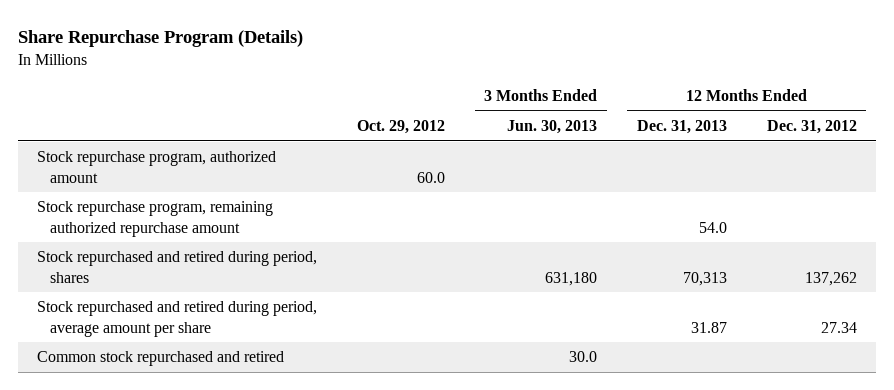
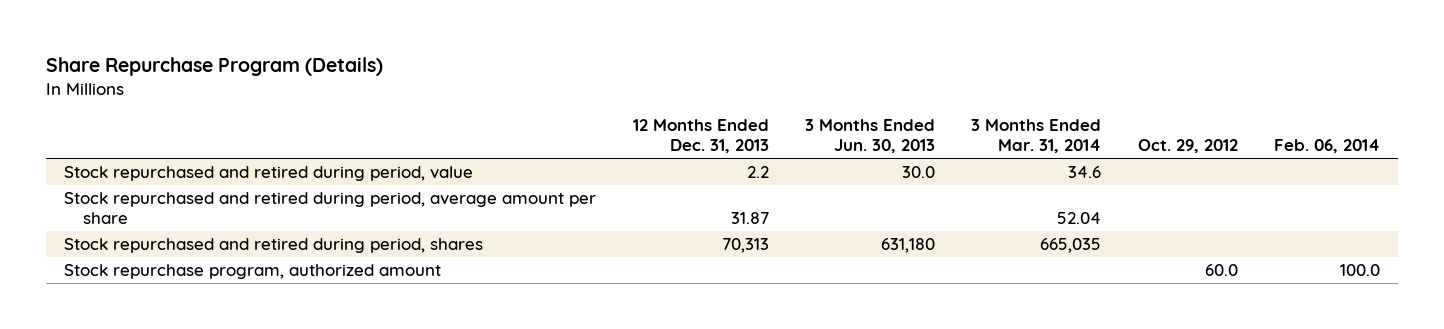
[766,119,857,134] Dec. 31, 2012 -> none
none -> [971,118,1102,153] 3 Months Ended Mar. 31, 2014
none -> [1273,138,1380,153] Feb. 06, 2014
[37,201,274,237] Stock repurchase program, remaining authorized repurchase amount -> none
none -> [64,166,474,182] Stock repurchased and retired during period, value
[37,351,285,367] Common stock repurchased and retired -> none
[37,251,318,283] Stock repurchased and retired during period, shares -> [64,238,484,254] Stock repurchased and retired during period, shares
[37,151,277,183] Stock repurchase program, authorized amount -> [64,264,442,280] Stock repurchase program, authorized amount

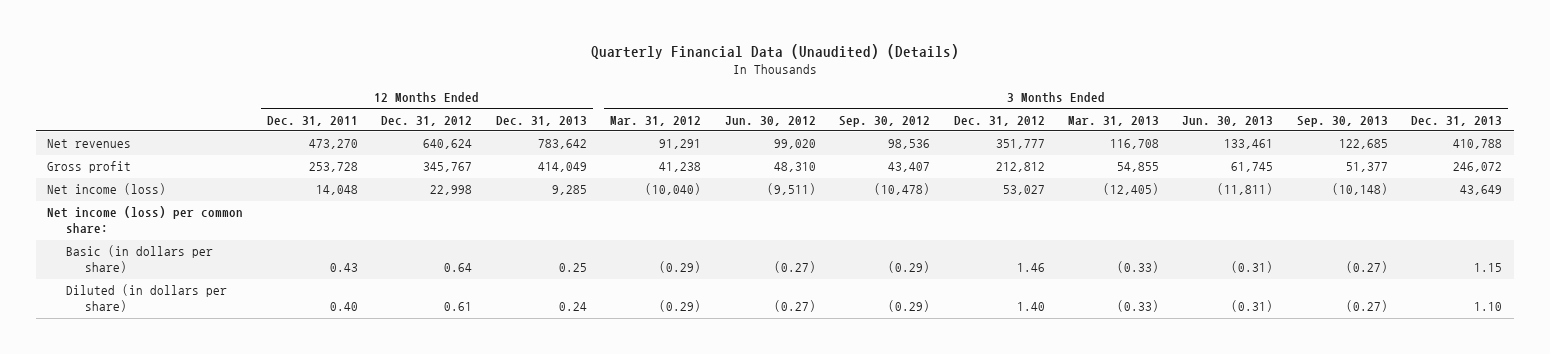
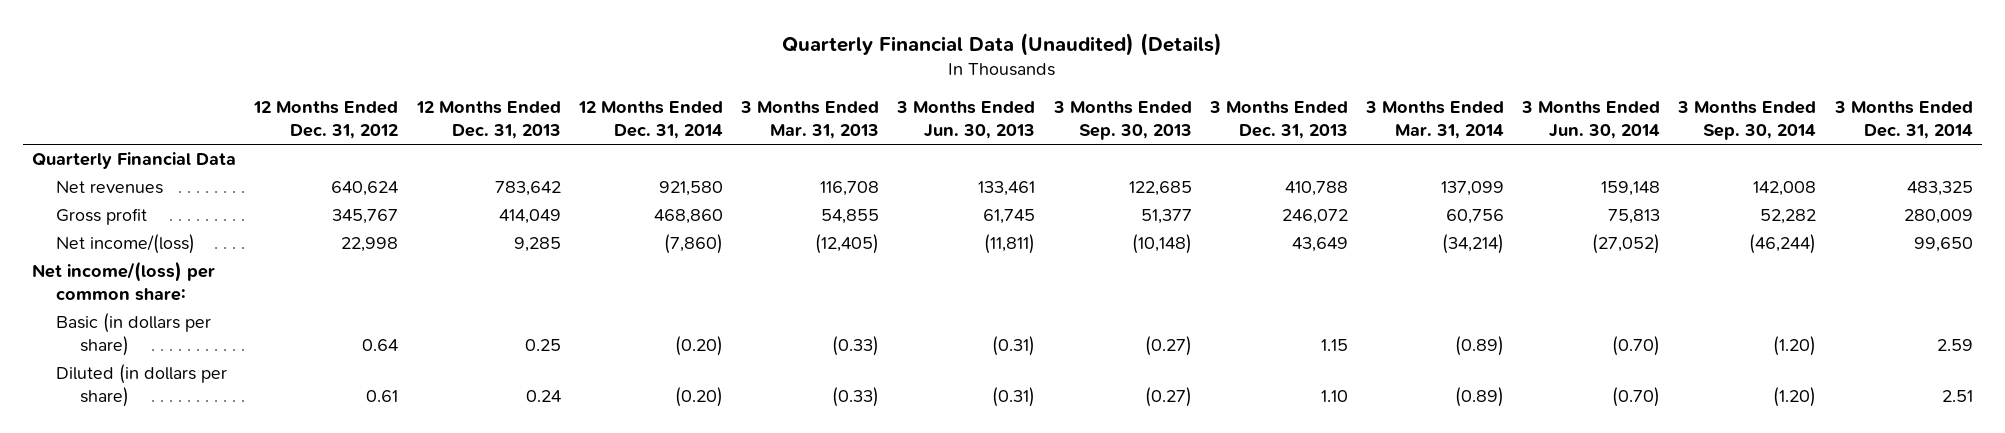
[266,115,358,126] Dec. 31, 2011 -> none
[610,115,702,126] Mar. 31, 2012 -> none
[724,115,816,126] Jun. 30, 2012 -> none
[839,115,931,127] Sep. 30, 2012 -> none
[953,115,1045,126] Dec. 31, 2012 -> none
none -> [577,101,723,140] 12 Months Ended Dec. 31, 2014
none -> [1364,101,1504,140] 3 Months Ended Mar. 31, 2014
none -> [1521,101,1661,140] 3 Months Ended Jun. 30, 2014
none -> [1677,101,1817,141] 3 Months Ended Sep. 30, 2014
none -> [1833,101,1973,140] 3 Months Ended Dec. 31, 2014
none -> [32,152,237,170] Quarterly Financial Data
[47,183,167,196] Net income (loss) -> [56,234,196,255] Net income/(loss)
[47,206,244,234] Net income (loss) per common share: -> [32,261,216,302] Net income/(loss) per common share:

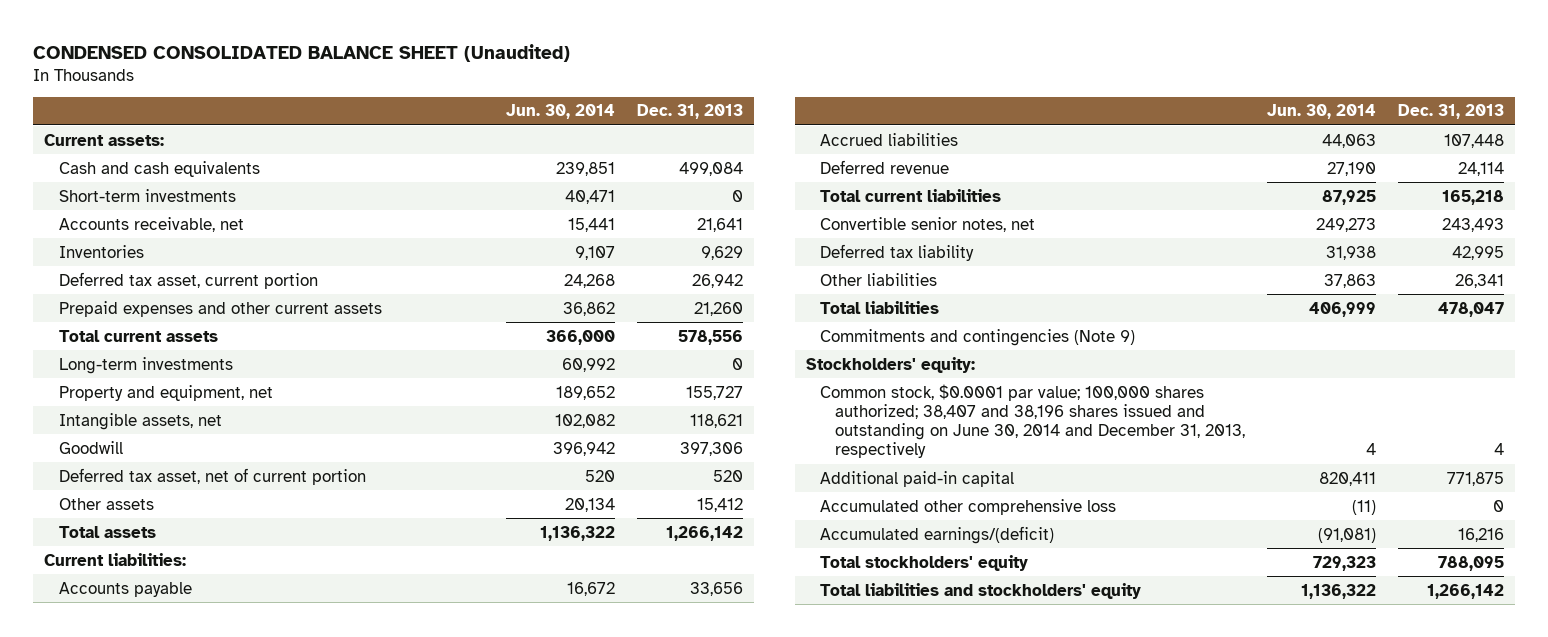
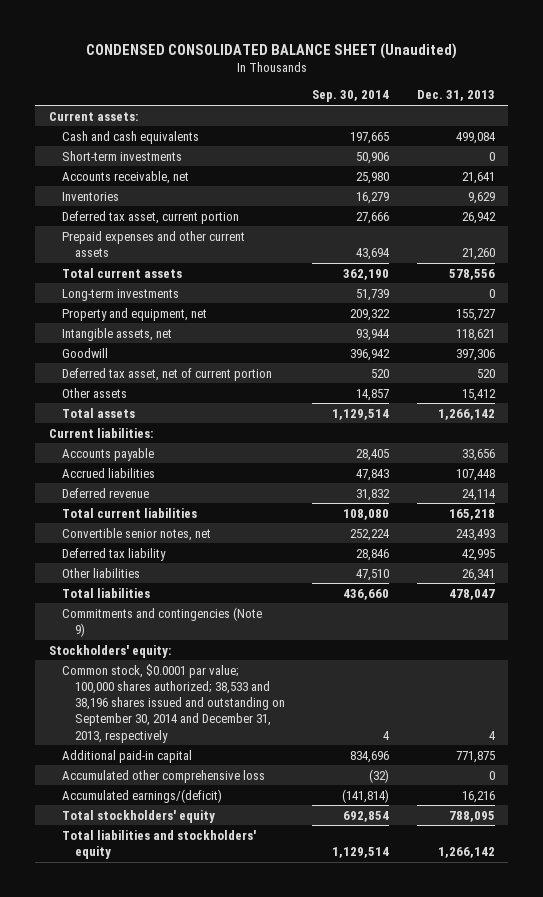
[505,104,615,120] Jun. 30, 2014 -> none
none -> [312,90,390,103] Sep. 30, 2014
[820,383,1245,459] Common stock, $0.0001 par value; 100,000 shares authorized; 38,407 and 38,196 shares issued and outstanding on June 30, 2014 and December 31, 2013, respectively -> [61,663,286,743] Common stock, $0.0001 par value; 100,000 shares authorized; 38,533 and 38,196 shares issued and outstanding on September 30, 2014 and December 31, 2013, respectively

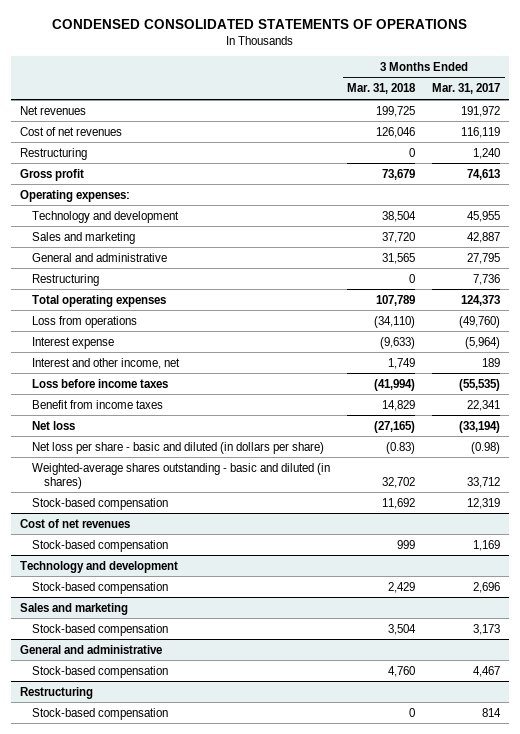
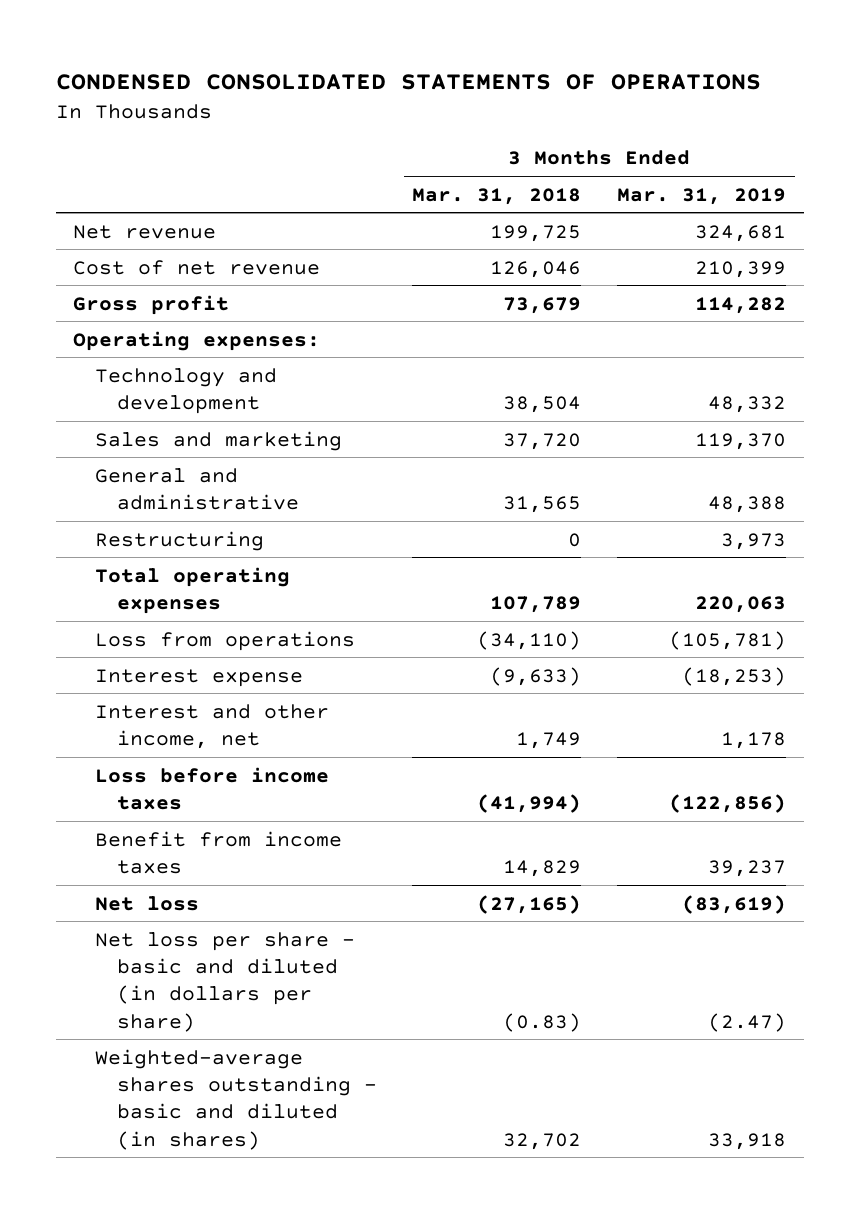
[432,83,501,95] Mar. 31, 2017 -> none
none -> [616,187,786,205] Mar. 31, 2019
[19,147,87,160] Restructuring -> none
[19,105,86,115] Net revenues -> [73,224,217,239] Net revenue
[19,126,122,136] Cost of net revenues -> [73,259,321,275] Cost of net revenue
[31,497,168,510] Stock-based compensation -> none
[19,518,130,528] Cost of net revenues -> none
[31,539,168,552] Stock-based compensation -> none
[19,560,178,573] Technology and development -> none
[31,581,168,594] Stock-based compensation -> none
[19,602,128,615] Sales and marketing -> none
[31,623,168,636] Stock-based compensation -> none
[19,644,162,654] General and administrative -> none
[31,665,168,678] Stock-based compensation -> none
[19,686,93,699] Restructuring -> none
[31,707,168,720] Stock-based compensation -> none

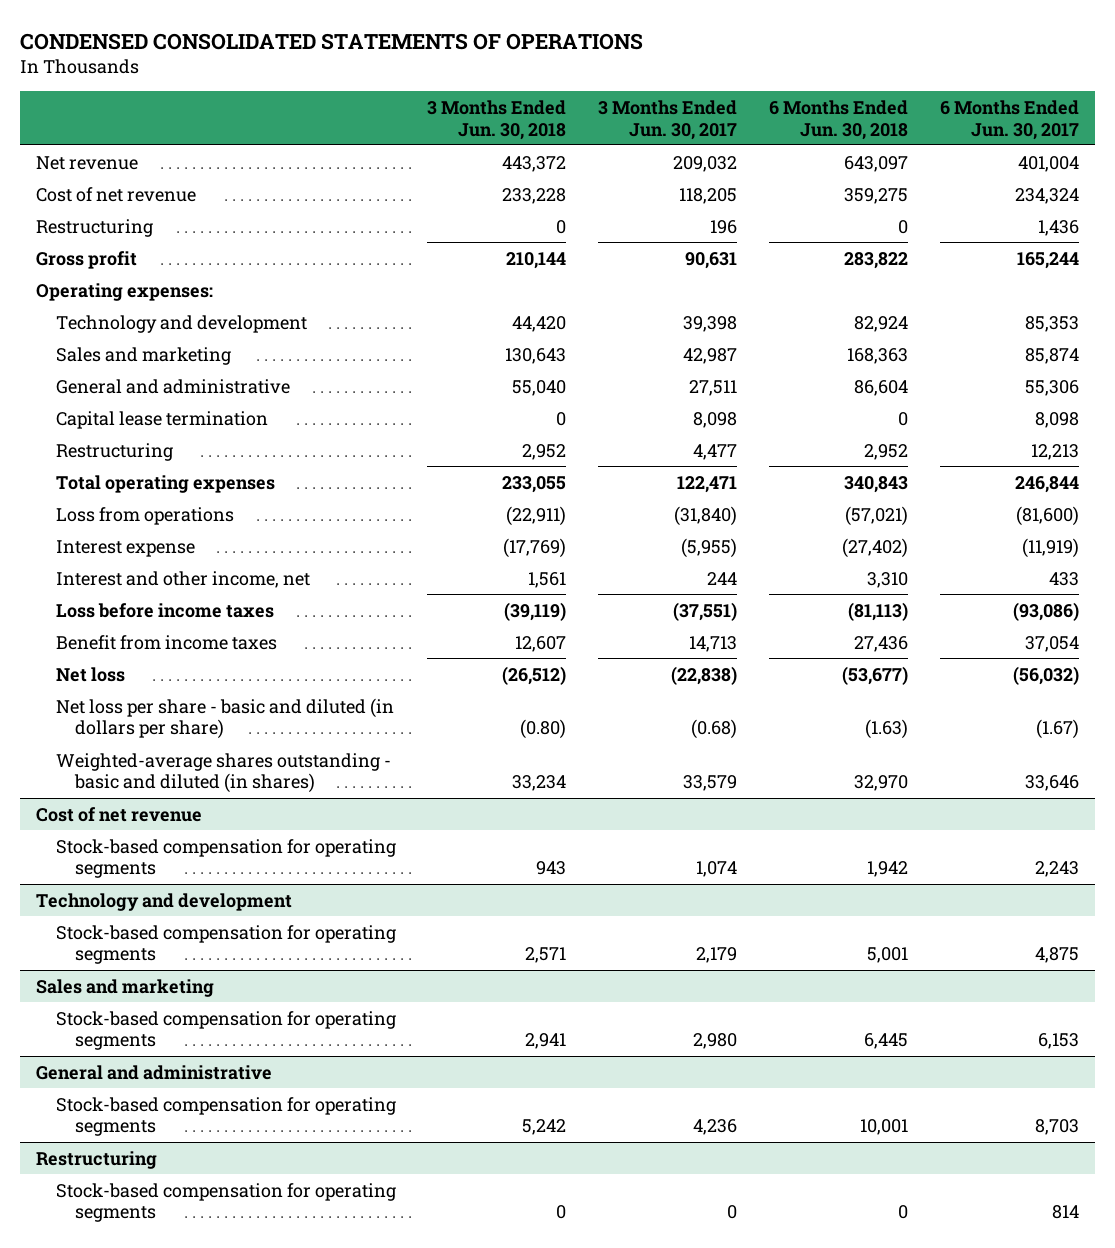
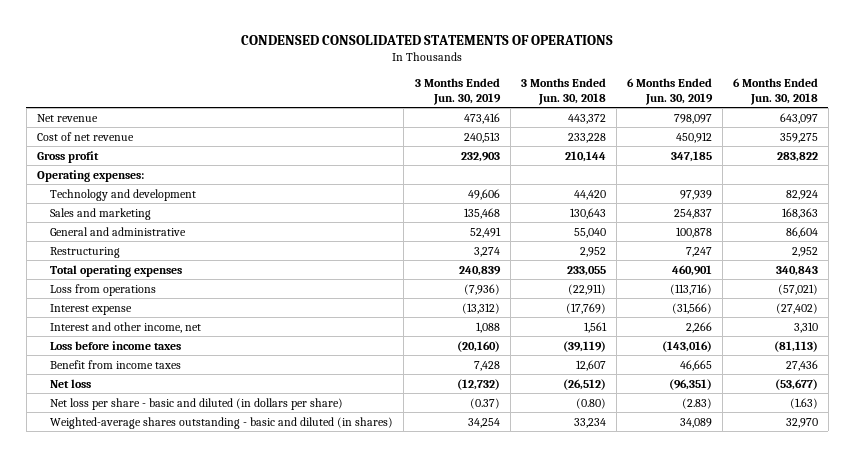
[598,99,738,140] 3 Months Ended Jun. 30, 2017 -> none
[939,99,1079,140] 6 Months Ended Jun. 30, 2017 -> none
none -> [414,78,501,105] 3 Months Ended Jun. 30, 2019
none -> [626,78,713,105] 6 Months Ended Jun. 30, 2019
[36,218,154,237] Restructuring -> none
[55,410,268,429] Capital lease termination -> none
[36,806,203,822] Cost of net revenue -> none
[55,838,396,879] Stock-based compensation for operating segments -> none
[36,892,293,911] Technology and development -> none
[55,924,396,965] Stock-based compensation for operating segments -> none
[36,978,215,997] Sales and marketing -> none
[55,1010,396,1051] Stock-based compensation for operating segments -> none
[36,1064,273,1080] General and administrative -> none
[55,1096,396,1137] Stock-based compensation for operating segments -> none
[36,1150,158,1169] Restructuring -> none
[55,1182,396,1223] Stock-based compensation for operating segments -> none

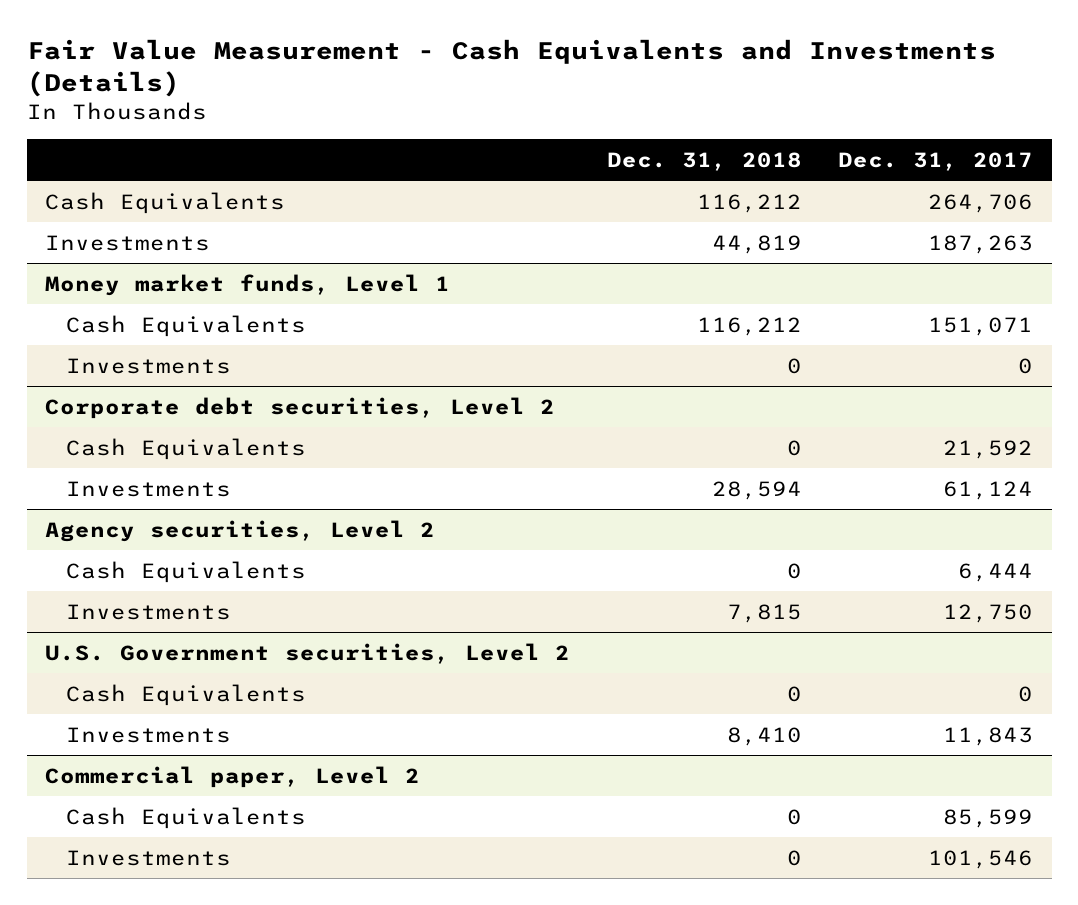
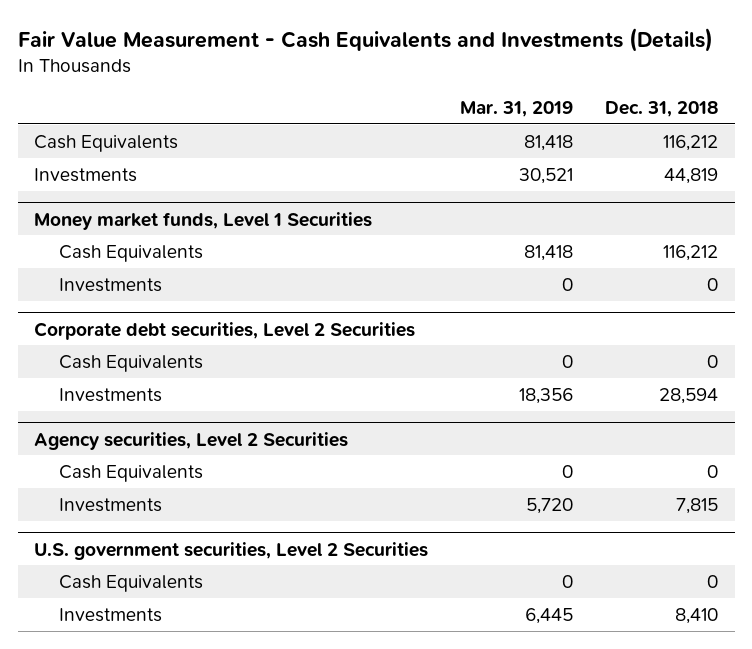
[838,152,1034,172] Dec. 31, 2017 -> none
none -> [460,100,574,117] Mar. 31, 2019
[44,273,450,296] Money market funds, Level 1 -> [33,211,372,230] Money market funds, Level 1 Securities
[44,396,555,419] Corporate debt securities, Level 2 -> [33,321,415,340] Corporate debt securities, Level 2 Securities
[44,519,435,542] Agency securities, Level 2 -> [33,431,348,450] Agency securities, Level 2 Securities
[44,642,570,664] U.S. Government securities, Level 2 -> [33,541,428,560] U.S. government securities, Level 2 Securities
[44,765,420,788] Commercial paper, Level 2 -> none
[65,806,306,829] Cash Equivalents -> none
[65,849,231,866] Investments -> none

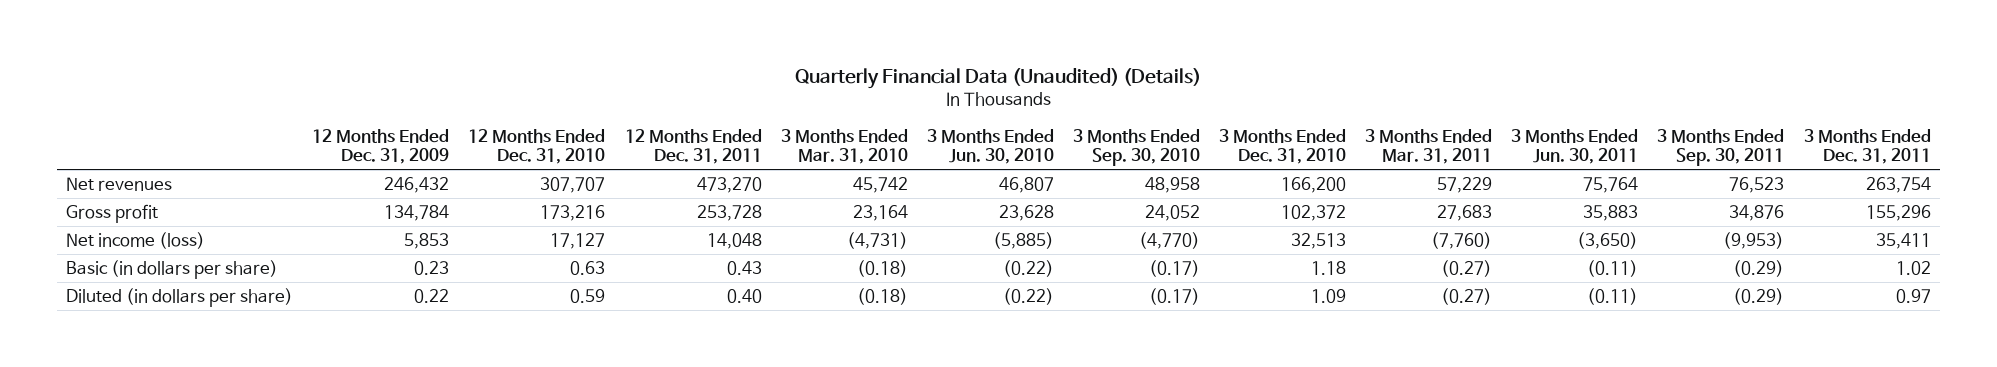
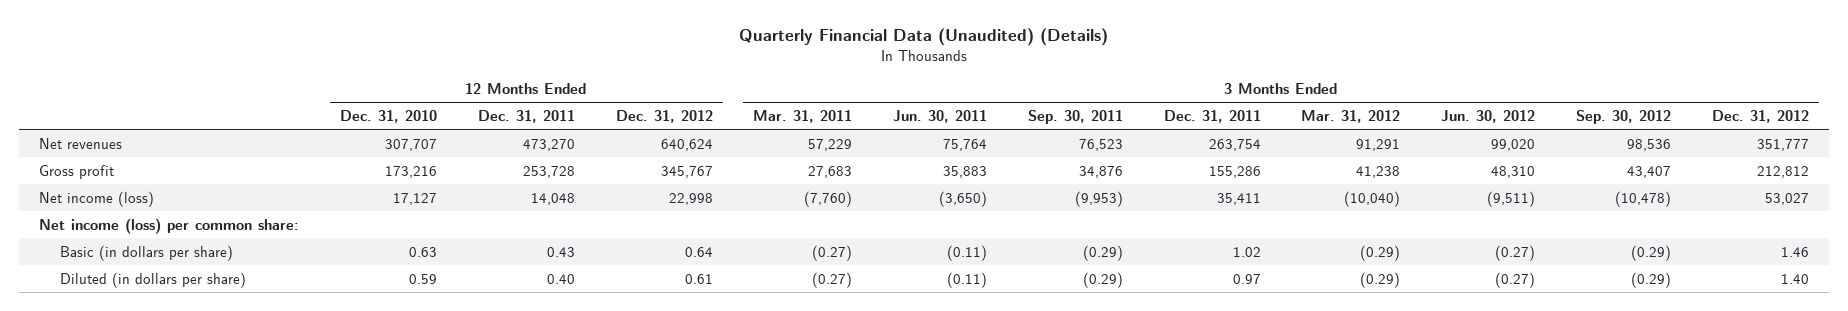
[312,128,450,165] 12 Months Ended Dec. 31, 2009 -> none
[780,128,908,165] 3 Months Ended Mar. 31, 2010 -> none
[926,128,1054,165] 3 Months Ended Jun. 30, 2010 -> none
[1072,128,1200,167] 3 Months Ended Sep. 30, 2010 -> none
[1219,128,1347,165] 3 Months Ended Dec. 31, 2010 -> none
none -> [615,109,713,123] Dec. 31, 2012
none -> [1301,109,1401,123] Mar. 31, 2012
none -> [1441,109,1536,123] Jun. 30, 2012
none -> [1576,109,1672,124] Sep. 30, 2012
none -> [1711,109,1809,123] Dec. 31, 2012
[1865,204,1931,221] 155,296 -> [1208,165,1261,178] 155,286
none -> [39,217,300,234] Net income (loss) per common share:

